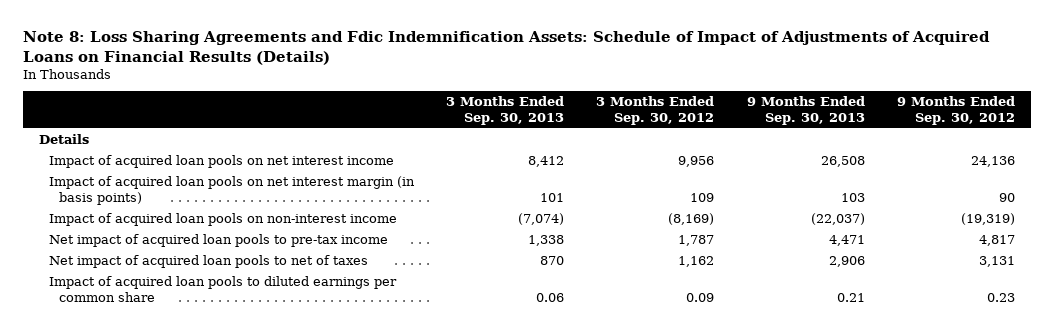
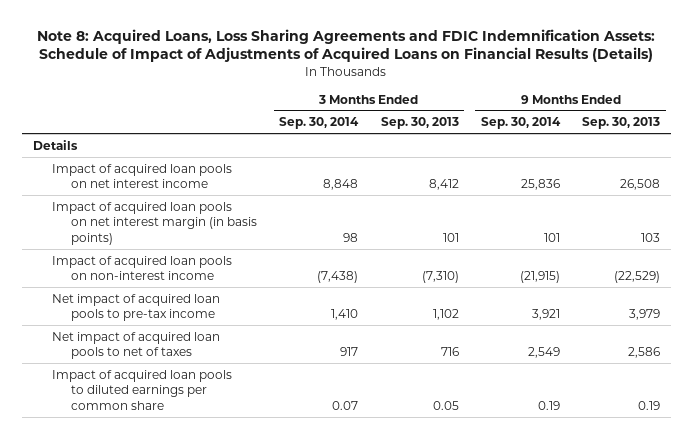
[22,31,990,65] Note 8: Loss Sharing Agreements and Fdic Indemnification Assets: Schedule of Impact of Adjustments of Acquired Loans on Financial Results (Details) -> [37,28,656,63] Note 8: Acquired Loans, Loss Sharing Agreements and FDIC Indemnification Assets: Schedule of Impact of Adjustments of Acquired Loans on Financial Results (Details)
[596,96,715,125] 3 Months Ended Sep. 30, 2012 -> none
[896,96,1015,125] 9 Months Ended Sep. 30, 2012 -> none
none -> [279,117,360,130] Sep. 30, 2014
none -> [480,117,561,130] Sep. 30, 2014
[518,213,565,226] (7,074) -> [421,271,459,284] (7,310)
[810,213,865,226] (22,037) -> [614,271,661,284] (22,529)
[528,235,565,247] 1,338 -> [432,309,459,321] 1,102
[828,235,865,247] 4,471 -> [629,309,661,321] 3,979
[540,256,565,266] 870 -> [440,347,459,357] 716
[828,256,865,268] 2,906 -> [628,347,661,359] 2,586
[536,292,565,302] 0.06 -> [432,401,459,411] 0.05
[836,292,865,302] 0.21 -> [638,401,661,411] 0.19

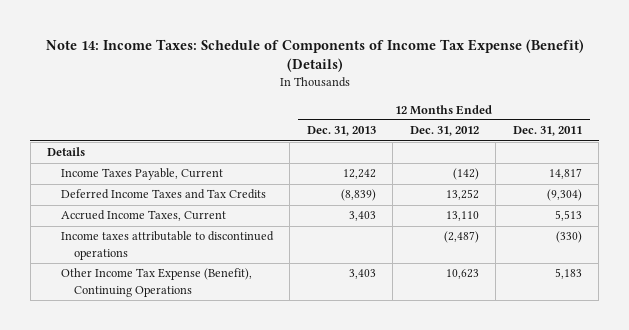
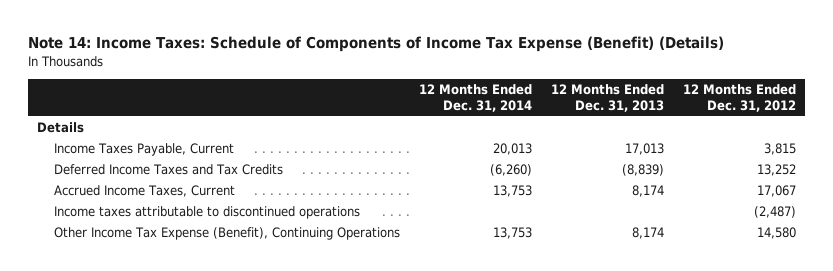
[512,126,582,137] Dec. 31, 2011 -> none
none -> [419,84,533,113] 12 Months Ended Dec. 31, 2014
[342,169,376,180] 12,242 -> [625,143,665,156] 17,013
[452,168,479,181] (142) -> [763,143,796,156] 3,815
[348,211,376,222] 3,403 -> [632,185,665,198] 8,174
[445,211,479,222] 13,110 -> [756,185,796,198] 17,067
[348,269,376,280] 3,403 -> [632,227,665,240] 8,174
[445,269,479,280] 10,623 -> [756,227,796,240] 14,580

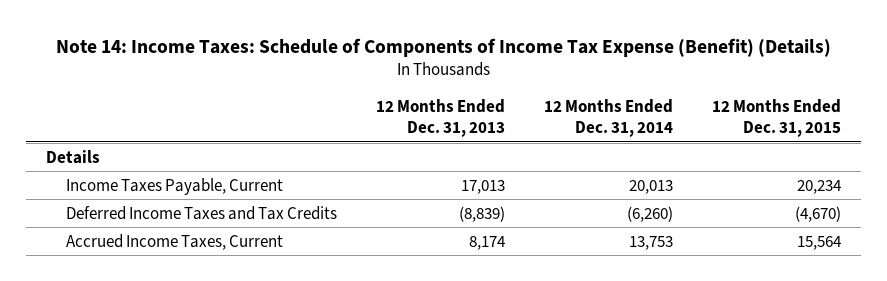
[682,84,796,113] 12 Months Ended Dec. 31, 2012 -> none
none -> [712,99,842,138] 12 Months Ended Dec. 31, 2015
[54,206,361,220] Income taxes attributable to discontinued operations -> none
[54,227,401,241] Other Income Tax Expense (Benefit), Continuing Operations -> none

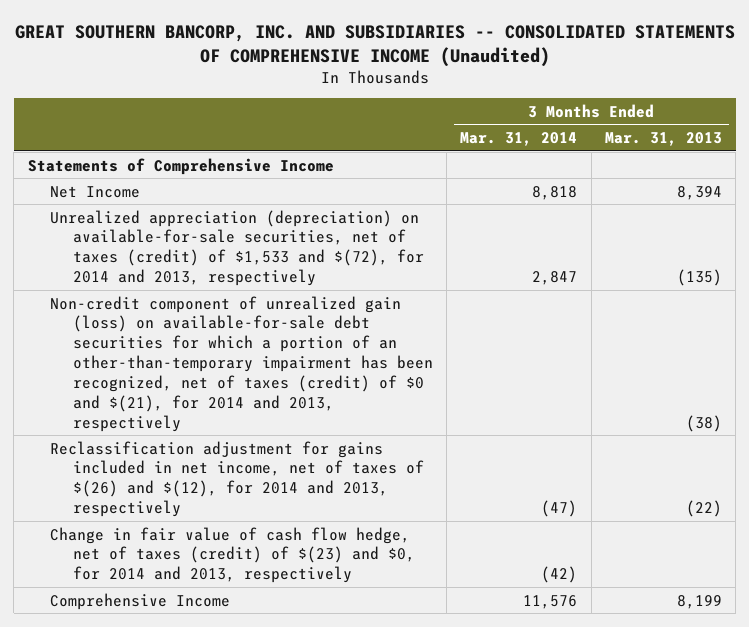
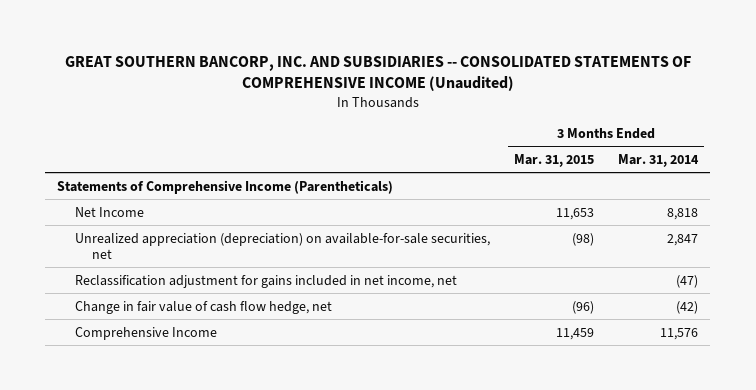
[604,132,722,147] Mar. 31, 2013 -> none
none -> [513,153,594,167] Mar. 31, 2015
[27,157,334,175] Statements of Comprehensive Income -> [57,179,394,194] Statements of Comprehensive Income (Parentheticals)
[50,295,434,432] Non-credit component of unrealized gain (loss) on available-for-sale debt securities for which a portion of an other-than-temporary impairment has been recognized, net of taxes (credit) of $0 and $(21), for 2014 and 2013, respectively -> none
[50,209,425,287] Unrealized appreciation (depreciation) on available-for-sale securities, net of taxes (credit) of $1,533 and $(72), for 2014 and 2013, respectively -> [74,232,490,259] Unrealized appreciation (depreciation) on available-for-sale securities, net
[50,440,425,518] Reclassification adjustment for gains included in net income, net of taxes of $(26) and $(12), for 2014 and 2013, respectively -> [74,274,457,288] Reclassification adjustment for gains included in net income, net
[50,526,416,584] Change in fair value of cash flow hedge, net of taxes (credit) of $(23) and $0, for 2014 and 2013, respectively -> [74,300,332,314] Change in fair value of cash flow hedge, net

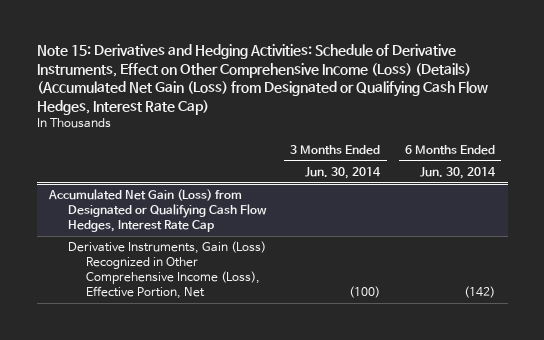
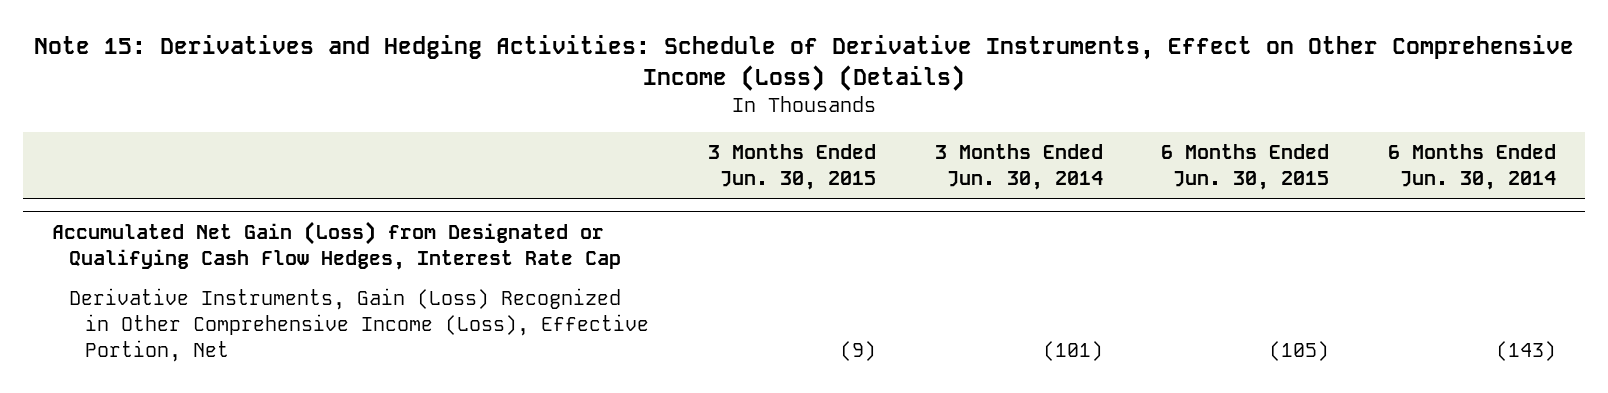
[36,44,488,115] Note 15: Derivatives and Hedging Activities: Schedule of Derivative Instruments, Effect on Other Comprehensive Income (Loss) (Details) (Accumulated Net Gain (Loss) from Designated or Qualifying Cash Flow Hedges, Interest Rate Cap) -> [33,34,1574,91] Note 15: Derivatives and Hedging Activities: Schedule of Derivative Instruments, Effect on Other Comprehensive Income (Loss) (Details)
none -> [708,144,877,190] 3 Months Ended Jun. 30, 2015
none -> [1161,144,1330,190] 6 Months Ended Jun. 30, 2015
[349,285,381,298] (100) -> [1042,340,1103,361] (101)
[464,285,496,298] (142) -> [1495,340,1556,361] (143)

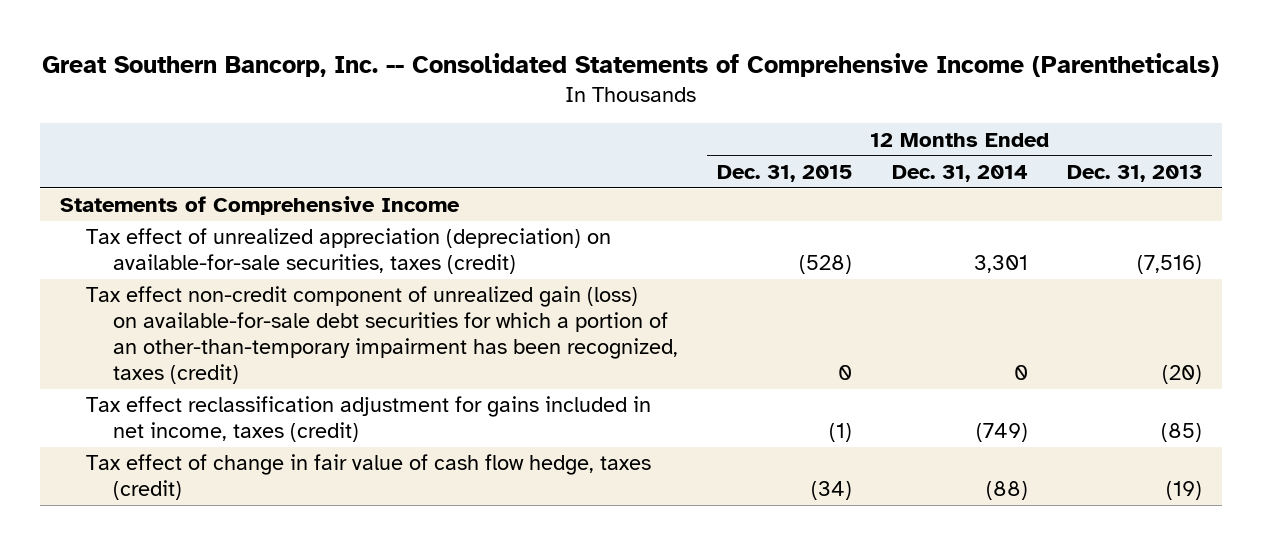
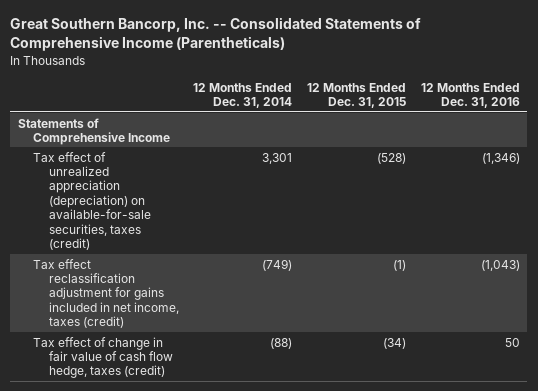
[1066,165,1202,183] Dec. 31, 2013 -> none
none -> [420,82,520,109] 12 Months Ended Dec. 31, 2016
[86,286,678,384] Tax effect non-credit component of unrealized gain (loss) on available-for-sale debt securities for which a portion of an other-than-temporary impairment has been recognized, taxes (credit) -> none

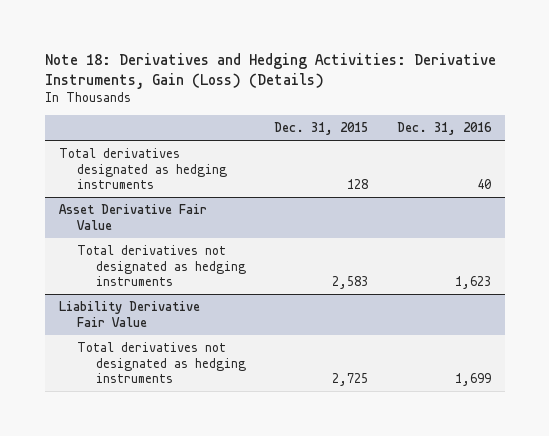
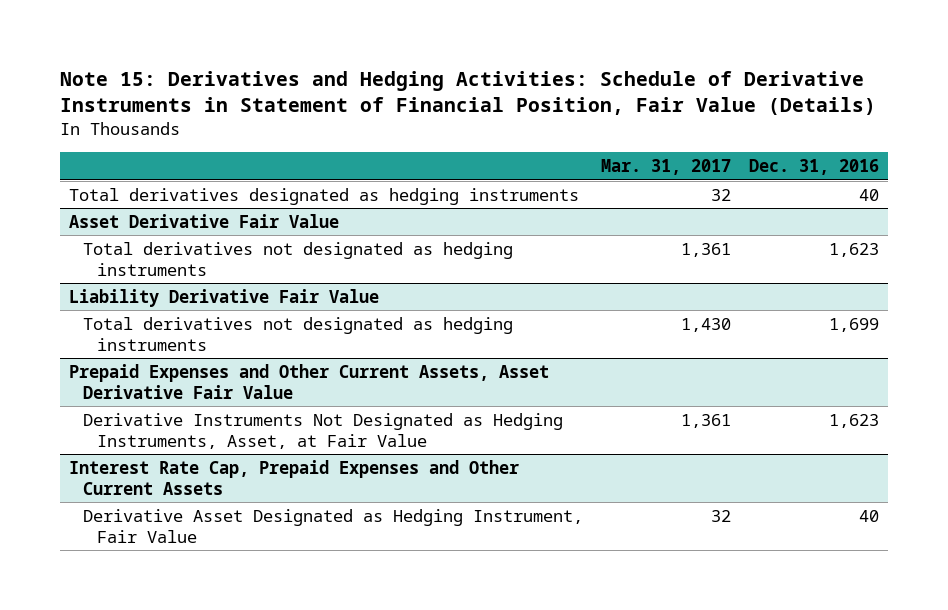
[44,52,496,89] Note 18: Derivatives and Hedging Activities: Derivative Instruments, Gain (Loss) (Details) -> [59,70,876,116] Note 15: Derivatives and Hedging Activities: Schedule of Derivative Instruments in Statement of Financial Position, Fair Value (Details)
[274,122,369,136] Dec. 31, 2015 -> none
none -> [601,159,732,176] Mar. 31, 2017
none -> [68,363,549,399] Prepaid Expenses and Other Current Assets, Asset Derivative Fair Value
none -> [82,412,563,449] Derivative Instruments Not Designated as Hedging Instruments, Asset, at Fair Value
none -> [68,459,519,495] Interest Rate Cap, Prepaid Expenses and Other Current Assets
none -> [82,508,583,543] Derivative Asset Designated as Hedging Instrument, Fair Value

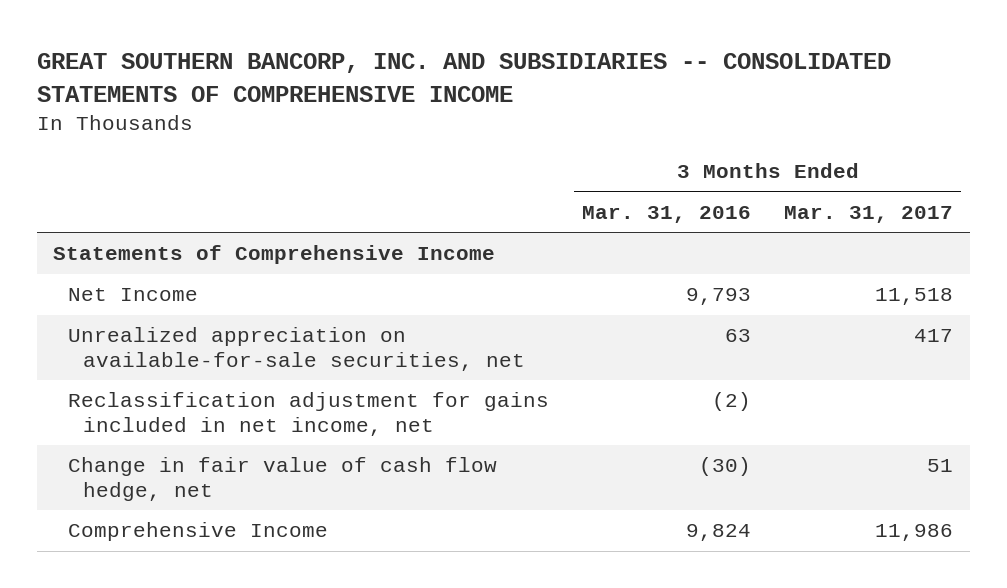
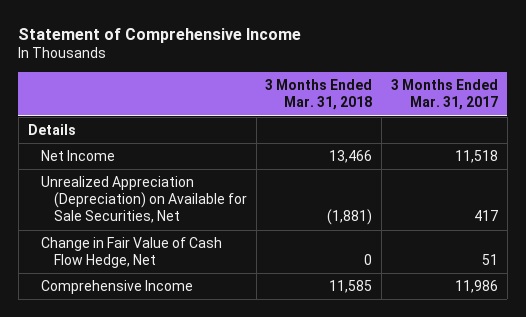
[36,53,891,102] GREAT SOUTHERN BANCORP, INC. AND SUBSIDIARIES -- CONSOLIDATED STATEMENTS OF COMPREHENSIVE INCOME -> [18,27,302,43] Statement of Comprehensive Income
[582,205,752,223] Mar. 31, 2016 -> none
none -> [265,79,373,111] 3 Months Ended Mar. 31, 2018
[53,245,496,265] Statements of Comprehensive Income -> none
none -> [27,123,76,135] Details
[68,392,550,436] Reclassification adjustment for gains included in net income, net -> none
[68,327,526,371] Unrealized appreciation on available-for-sale securities, net -> [40,175,247,224] Unrealized Appreciation (Depreciation) on Available for Sale Securities, Net
[68,457,498,501] Change in fair value of cash flow hedge, net -> [40,236,222,269] Change in Fair Value of Cash Flow Hedge, Net

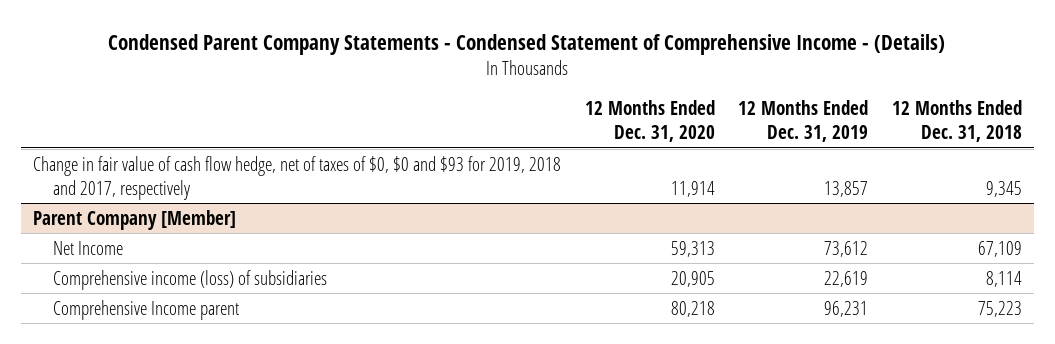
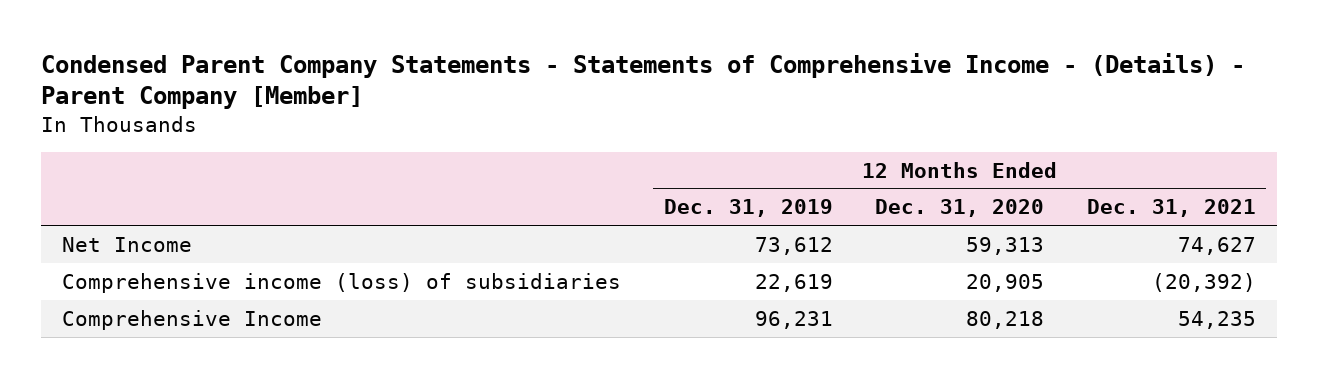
[108,34,946,56] Condensed Parent Company Statements - Condensed Statement of Comprehensive Income - (Details) -> [41,52,1246,110] Condensed Parent Company Statements - Statements of Comprehensive Income - (Details) - Parent Company [Member]
[891,100,1022,142] 12 Months Ended Dec. 31, 2018 -> none
none -> [1086,199,1256,218] Dec. 31, 2021
[33,155,562,200] Change in fair value of cash flow hedge, net of taxes of $0, $0 and $93 for 2019, 2018 and 2017, respectively -> none
[33,209,237,230] Parent Company [Member] -> none
[52,299,239,320] Comprehensive Income parent -> [62,309,323,330] Comprehensive Income

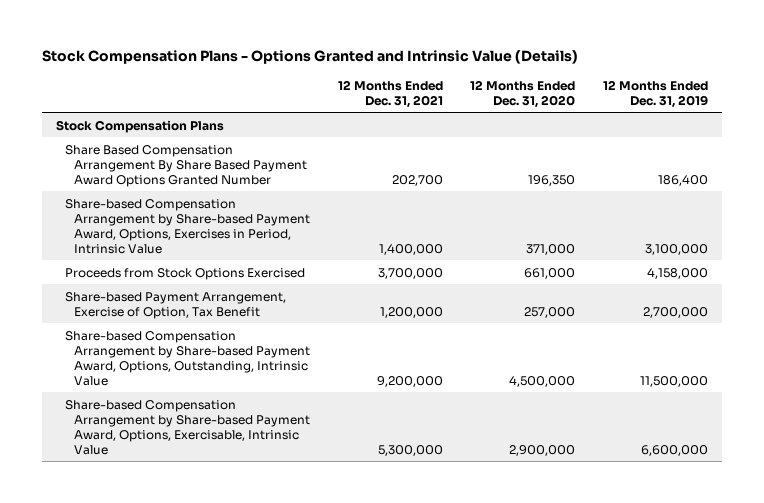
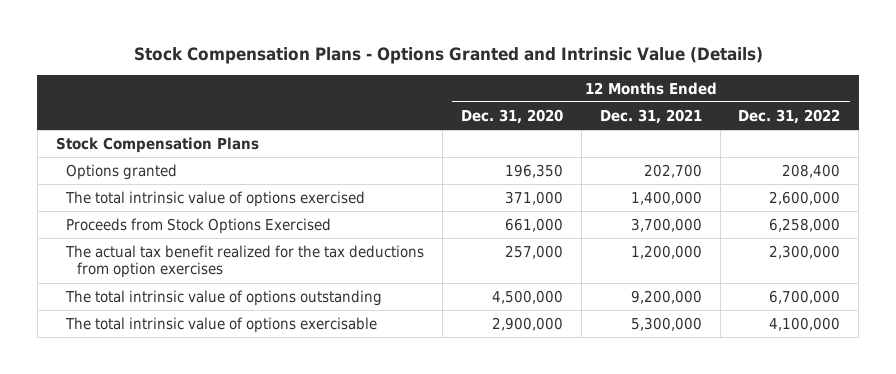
[603,79,709,108] 12 Months Ended Dec. 31, 2019 -> none
none -> [738,108,841,124] Dec. 31, 2022
[64,144,308,187] Share Based Compensation Arrangement By Share Based Payment Award Options Granted Number -> [66,163,178,180] Options granted
[64,198,311,254] Share-based Compensation Arrangement by Share-based Payment Award, Options, Exercises in Period, Intrinsic Value -> [65,190,366,207] The total intrinsic value of options exercised
[64,291,286,319] Share-based Payment Arrangement, Exercise of Option, Tax Benefit -> [65,244,425,279] The actual tax benefit realized for the tax deductions from option exercises
[64,330,311,386] Share-based Compensation Arrangement by Share-based Payment Award, Options, Outstanding, Intrinsic Value -> [65,289,383,306] The total intrinsic value of options outstanding
[64,399,311,455] Share-based Compensation Arrangement by Share-based Payment Award, Options, Exercisable, Intrinsic Value -> [65,316,378,333] The total intrinsic value of options exercisable

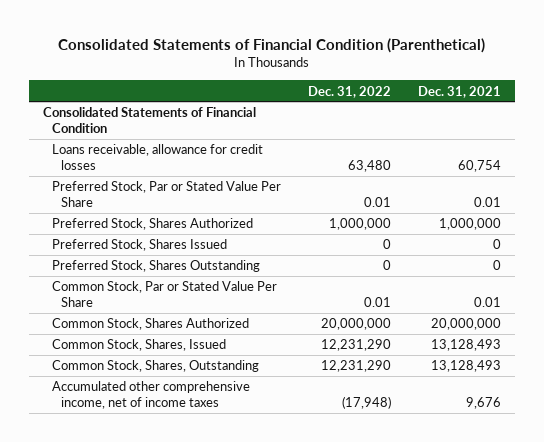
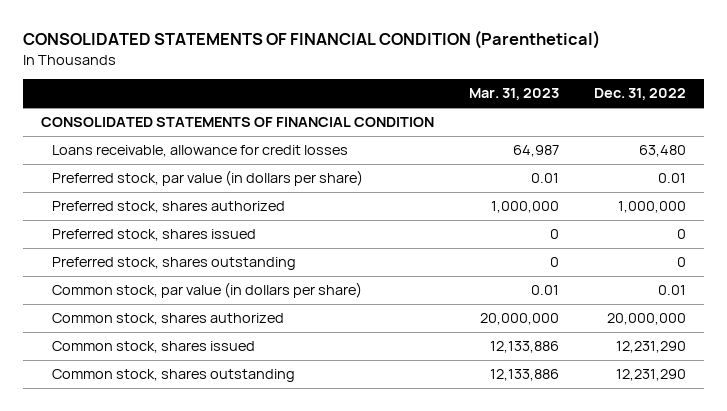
[57,37,485,53] Consolidated Statements of Financial Condition (Parenthetical) -> [22,30,600,50] CONSOLIDATED STATEMENTS OF FINANCIAL CONDITION (Parenthetical)
[418,85,502,98] Dec. 31, 2021 -> none
none -> [468,88,559,101] Mar. 31, 2023
[42,107,256,134] Consolidated Statements of Financial Condition -> [40,117,434,128] CONSOLIDATED STATEMENTS OF FINANCIAL CONDITION
[51,381,250,410] Accumulated other comprehensive income, net of income taxes -> none
[51,181,281,208] Preferred Stock, Par or Stated Value Per Share -> [52,170,364,187] Preferred stock, par value (in dollars per share)
[51,218,253,231] Preferred Stock, Shares Authorized -> [52,201,286,214] Preferred stock, shares authorized
[51,239,227,252] Preferred Stock, Shares Issued -> [52,229,257,242] Preferred stock, shares issued
[51,260,260,273] Preferred Stock, Shares Outstanding -> [52,257,297,271] Preferred stock, shares outstanding
[51,281,277,308] Common Stock, Par or Stated Value Per Share -> [52,282,363,299] Common stock, par value (in dollars per share)
[51,318,249,331] Common Stock, Shares Authorized -> [52,313,285,326] Common stock, shares authorized
[51,339,226,352] Common Stock, Shares, Issued -> [52,341,256,354] Common stock, shares issued
[51,360,259,373] Common Stock, Shares, Outstanding -> [52,369,296,383] Common stock, shares outstanding

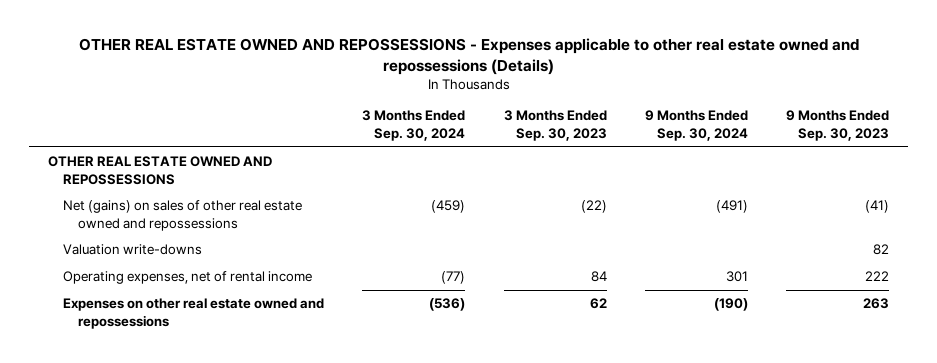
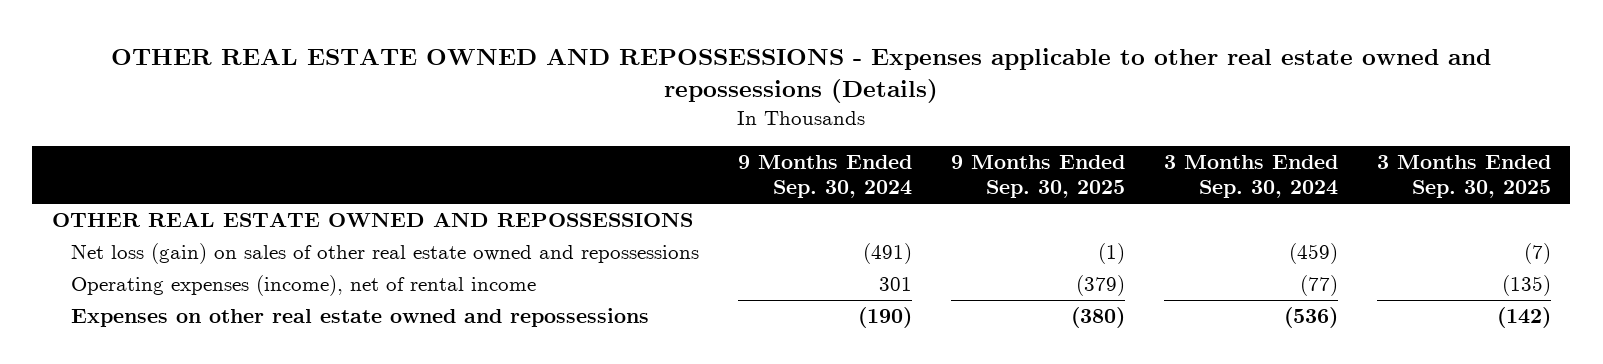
[503,110,607,141] 3 Months Ended Sep. 30, 2023 -> none
[785,110,889,141] 9 Months Ended Sep. 30, 2023 -> none
none -> [950,155,1125,199] 9 Months Ended Sep. 30, 2025
none -> [1376,155,1551,199] 3 Months Ended Sep. 30, 2025
[63,244,203,256] Valuation write-downs -> none
[63,200,303,231] Net (gains) on sales of other real estate owned and repossessions -> [71,243,700,265] Net loss (gain) on sales of other real estate owned and repossessions
[63,271,313,285] Operating expenses, net of rental income -> [71,275,537,297] Operating expenses (income), net of rental income

